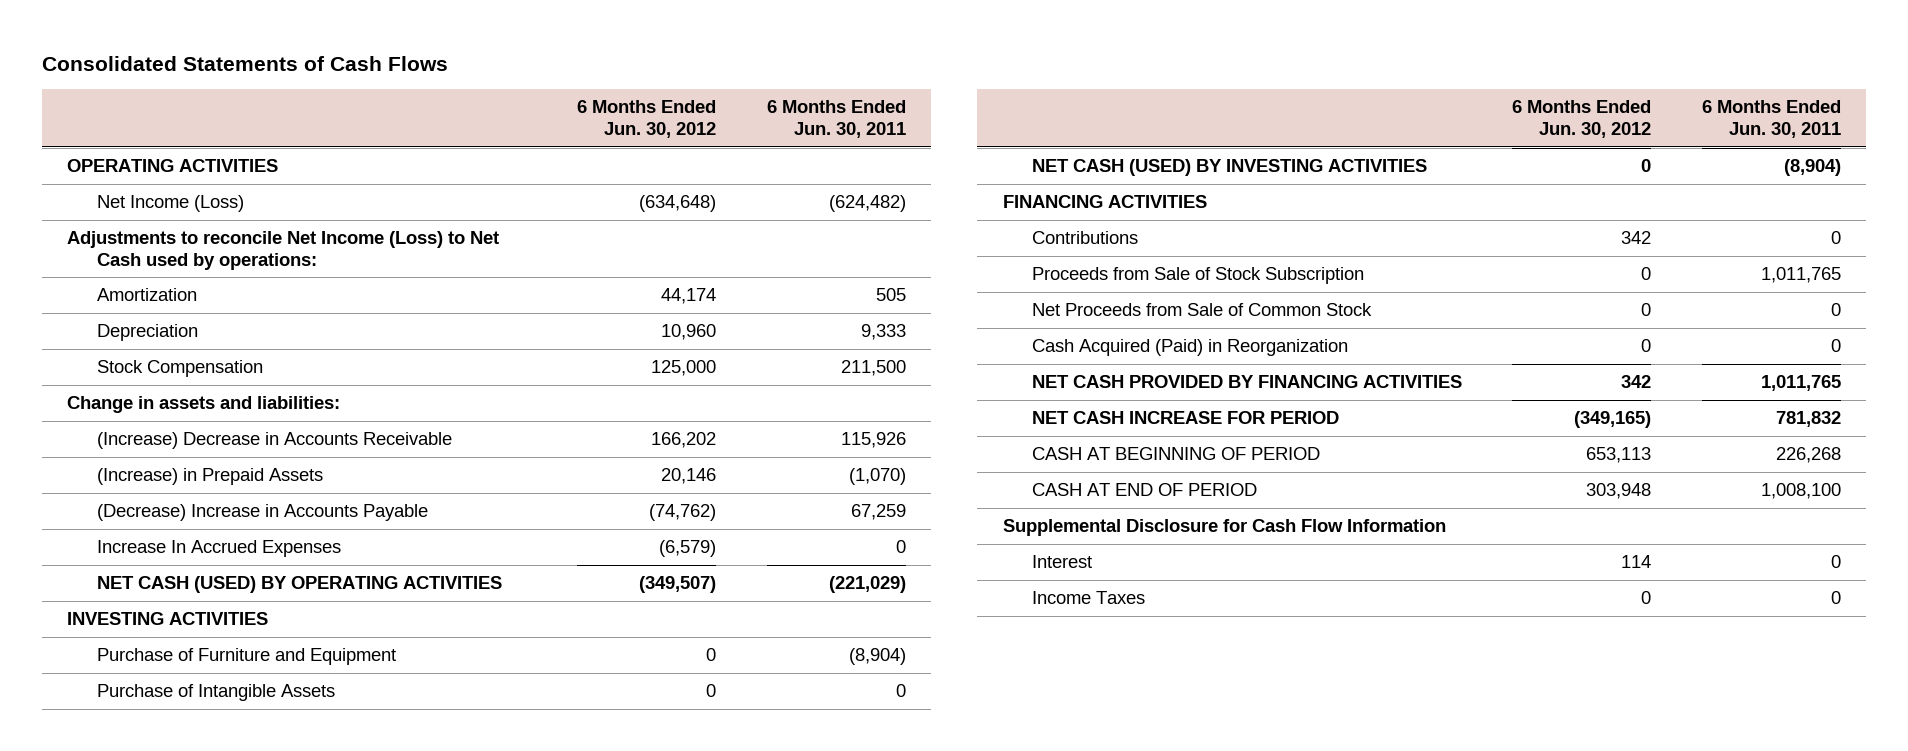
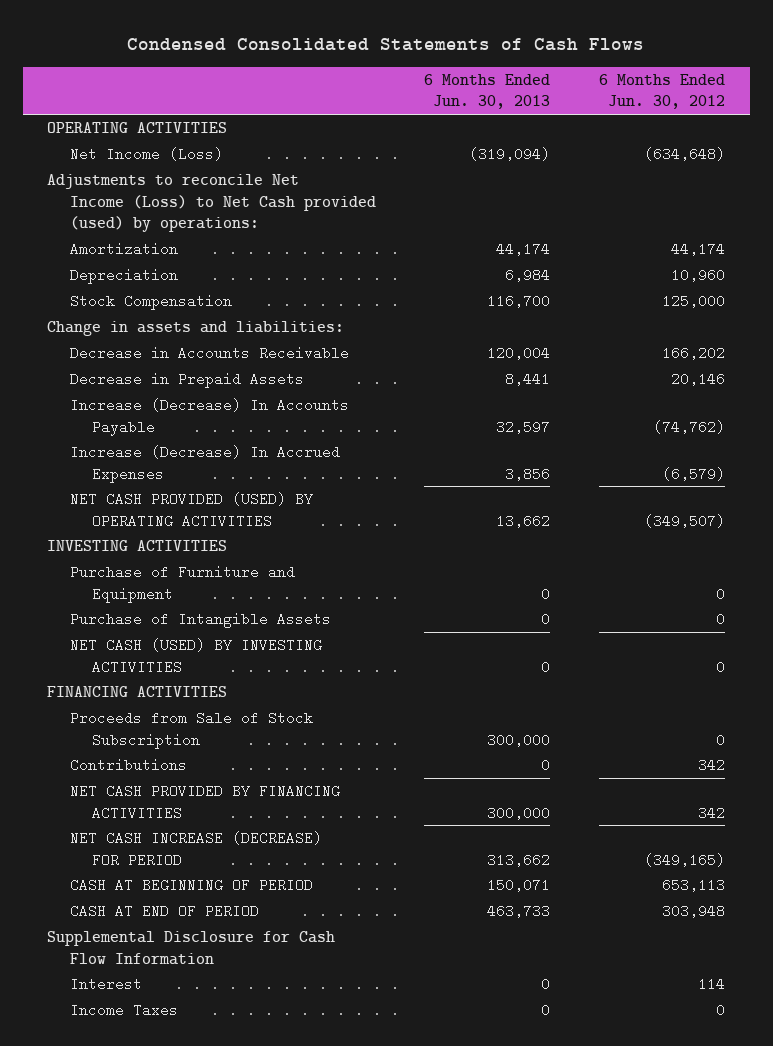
[42,55,449,71] Consolidated Statements of Cash Flows -> [127,37,645,51] Condensed Consolidated Statements of Cash Flows
[766,100,906,139] 6 Months Ended Jun. 30, 2011 -> none
none -> [424,74,551,110] 6 Months Ended Jun. 30, 2013
[67,231,500,270] Adjustments to reconcile Net Income (Loss) to Net Cash used by operations: -> [47,174,376,232] Adjustments to reconcile Net Income (Loss) to Net Cash provided (used) by operations:
[96,432,452,450] (Increase) Decrease in Accounts Receivable -> [69,346,349,361] Decrease in Accounts Receivable
[96,468,323,486] (Increase) in Prepaid Assets -> [69,372,304,389] Decrease in Prepaid Assets
[96,504,428,522] (Decrease) Increase in Accounts Payable -> [69,398,349,436] Increase (Decrease) In Accounts Payable
[96,540,341,558] Increase In Accrued Expenses -> [69,445,340,483] Increase (Decrease) In Accrued Expenses
[96,576,502,594] NET CASH (USED) BY OPERATING ACTIVITIES -> [69,492,313,528] NET CASH PROVIDED (USED) BY OPERATING ACTIVITIES
[1031,303,1372,317] Net Proceeds from Sale of Common Stock -> none
[1031,339,1348,357] Cash Acquired (Paid) in Reorganization -> none
[1031,231,1138,245] Contributions -> [69,758,187,773] Contributions
[1031,411,1339,425] NET CASH INCREASE FOR PERIOD -> [69,831,322,867] NET CASH INCREASE (DECREASE) FOR PERIOD

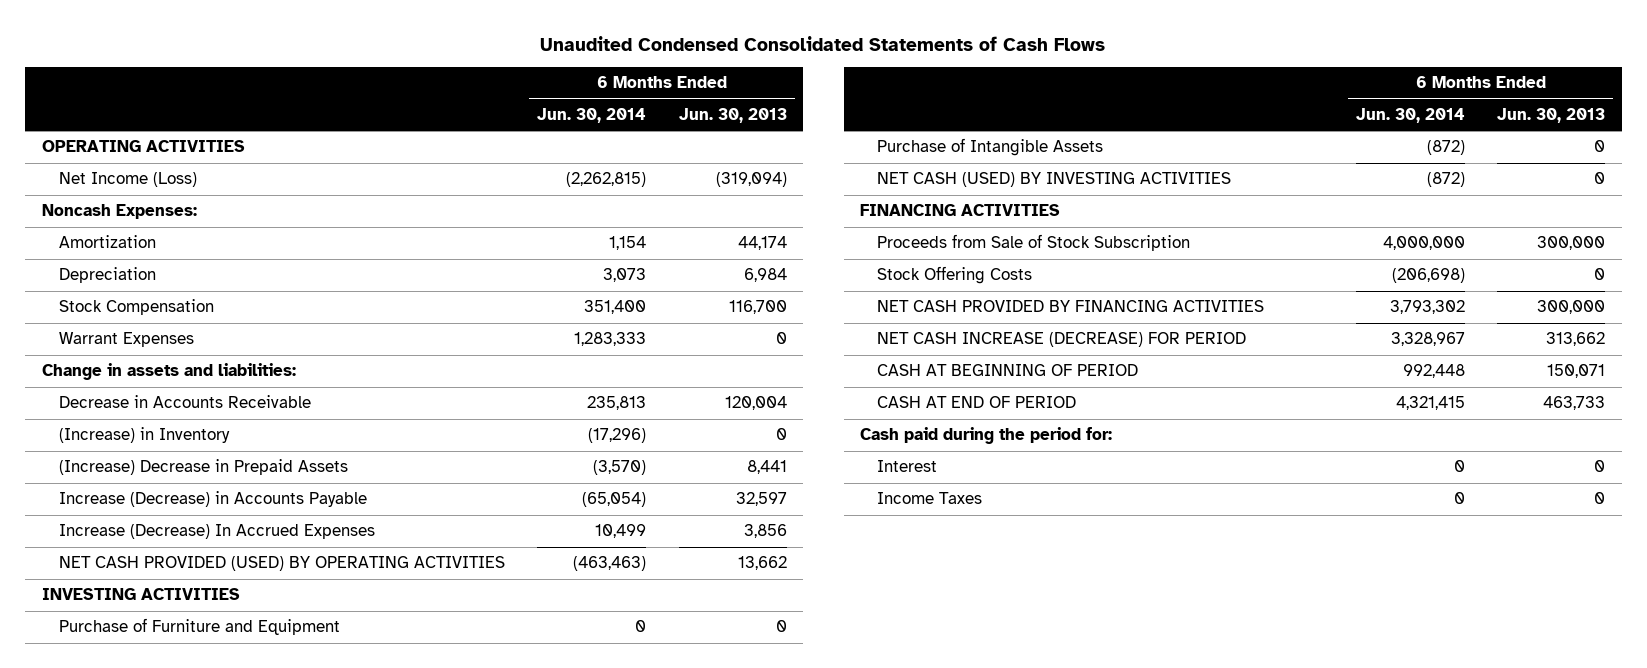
[127,37,645,51] Condensed Consolidated Statements of Cash Flows -> [540,35,1106,51] Unaudited Condensed Consolidated Statements of Cash Flows
[599,74,726,110] 6 Months Ended Jun. 30, 2012 -> none
none -> [537,107,647,123] Jun. 30, 2014
[47,174,376,232] Adjustments to reconcile Net Income (Loss) to Net Cash provided (used) by operations: -> none
none -> [41,204,197,220] Noncash Expenses:
none -> [58,332,194,348] Warrant Expenses
none -> [58,427,230,444] (Increase) in Inventory
[69,372,304,389] Decrease in Prepaid Assets -> [58,459,348,476] (Increase) Decrease in Prepaid Assets
[69,398,349,436] Increase (Decrease) In Accounts Payable -> [58,491,367,508] Increase (Decrease) in Accounts Payable
[69,758,187,773] Contributions -> none
none -> [877,266,1033,285] Stock Offering Costs
[47,931,336,965] Supplemental Disclosure for Cash Flow Information -> none
none -> [860,427,1113,445] Cash paid during the period for:

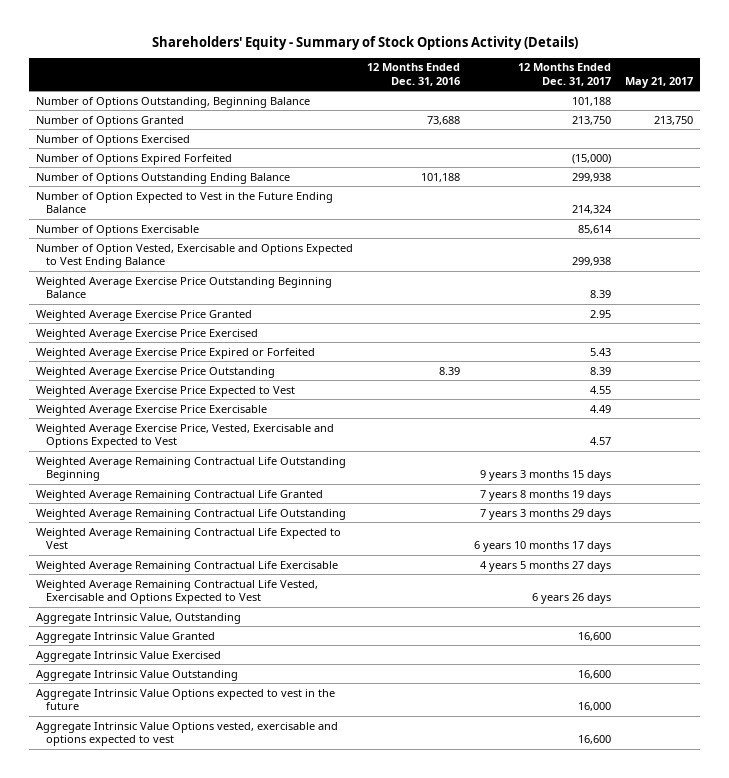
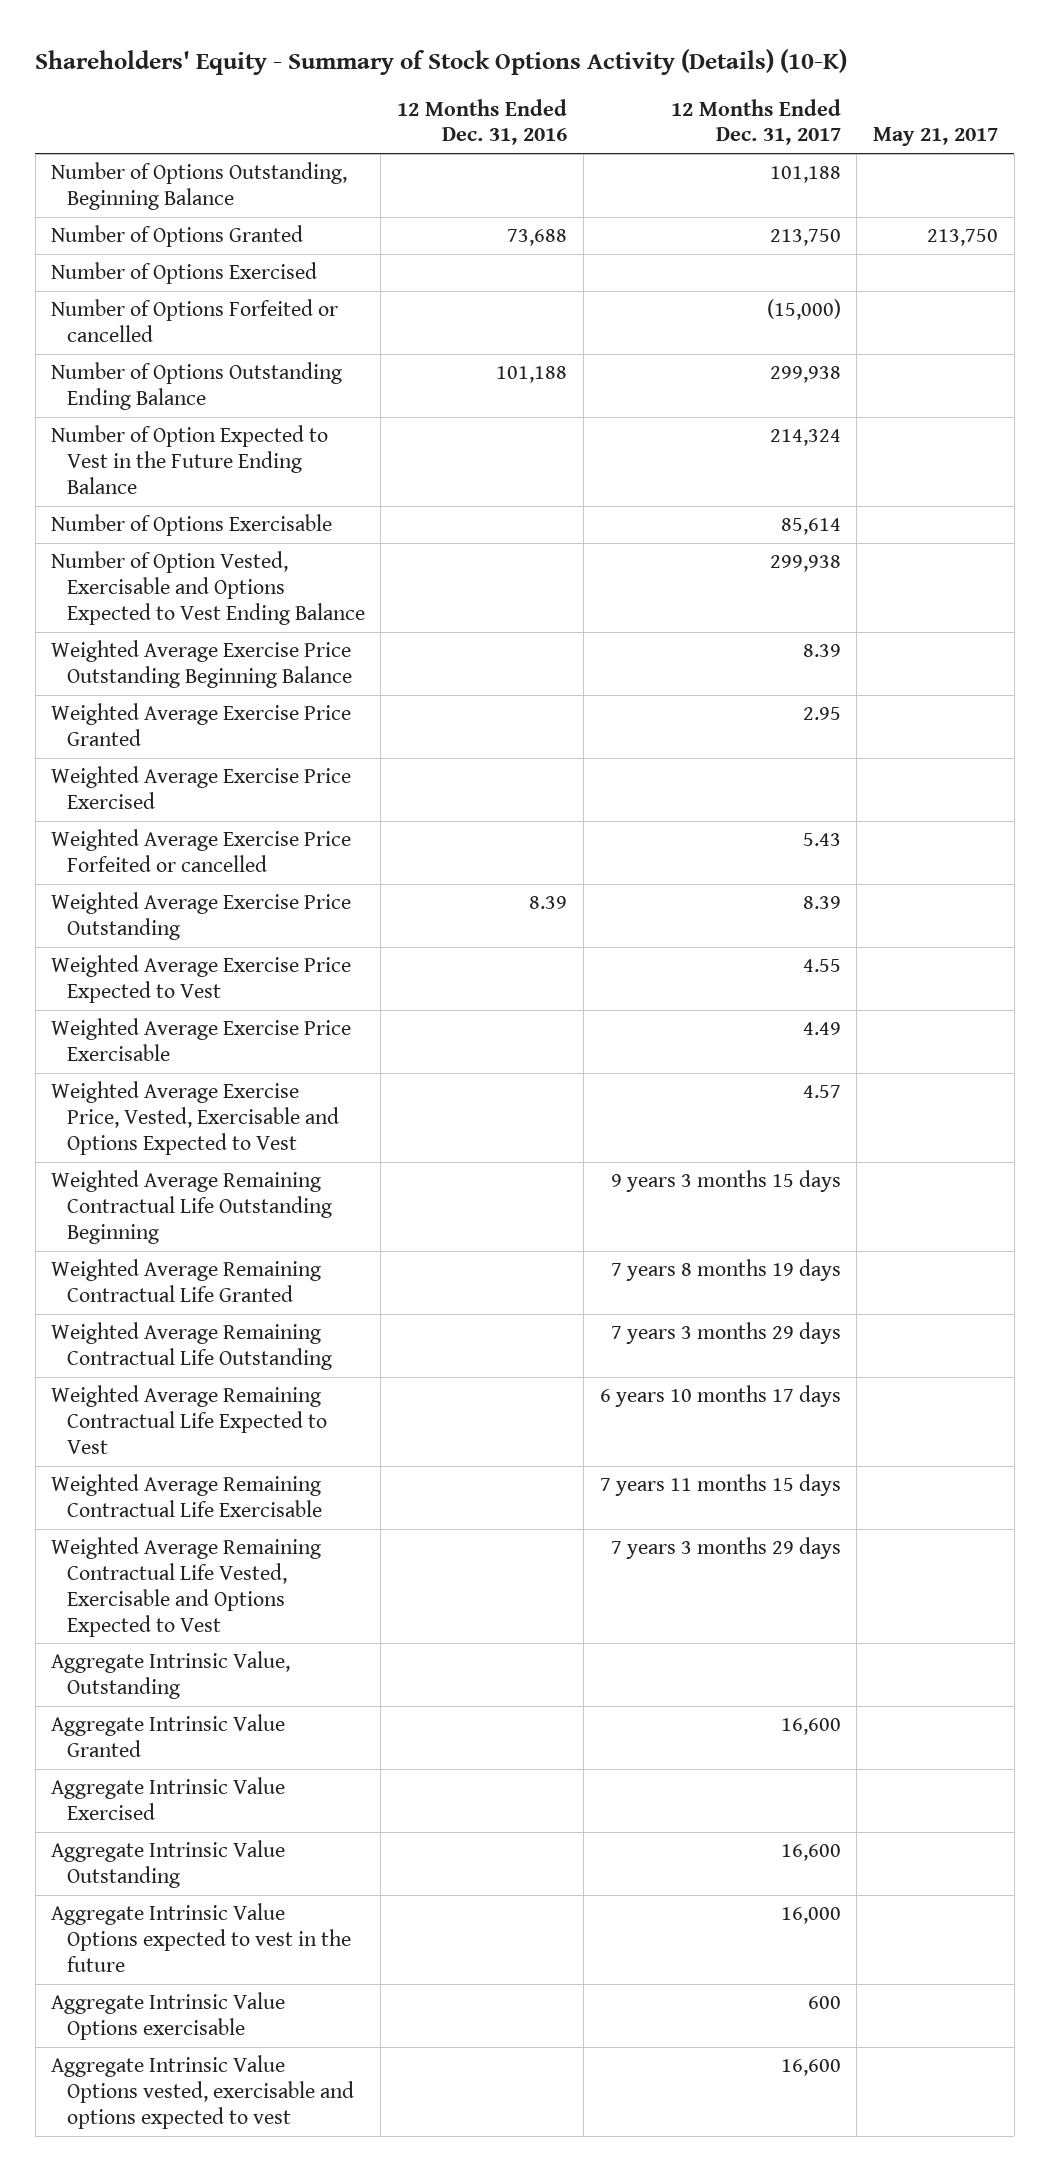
[151,35,578,50] Shareholders' Equity - Summary of Stock Options Activity (Details) -> [35,48,848,75] Shareholders' Equity - Summary of Stock Options Activity (Details) (10-K)
[36,153,233,165] Number of Options Expired Forfeited -> [51,299,339,343] Number of Options Forfeited or cancelled
[36,347,316,359] Weighted Average Exercise Price Expired or Forfeited -> [51,829,352,873] Weighted Average Exercise Price Forfeited or cancelled
[480,560,612,572] 4 years 5 months 27 days -> [599,1474,841,1497] 7 years 11 months 15 days
[532,593,612,605] 6 years 26 days -> [610,1537,841,1560] 7 years 3 months 29 days
none -> [51,1992,286,2041] Aggregate Intrinsic Value Options exercisable

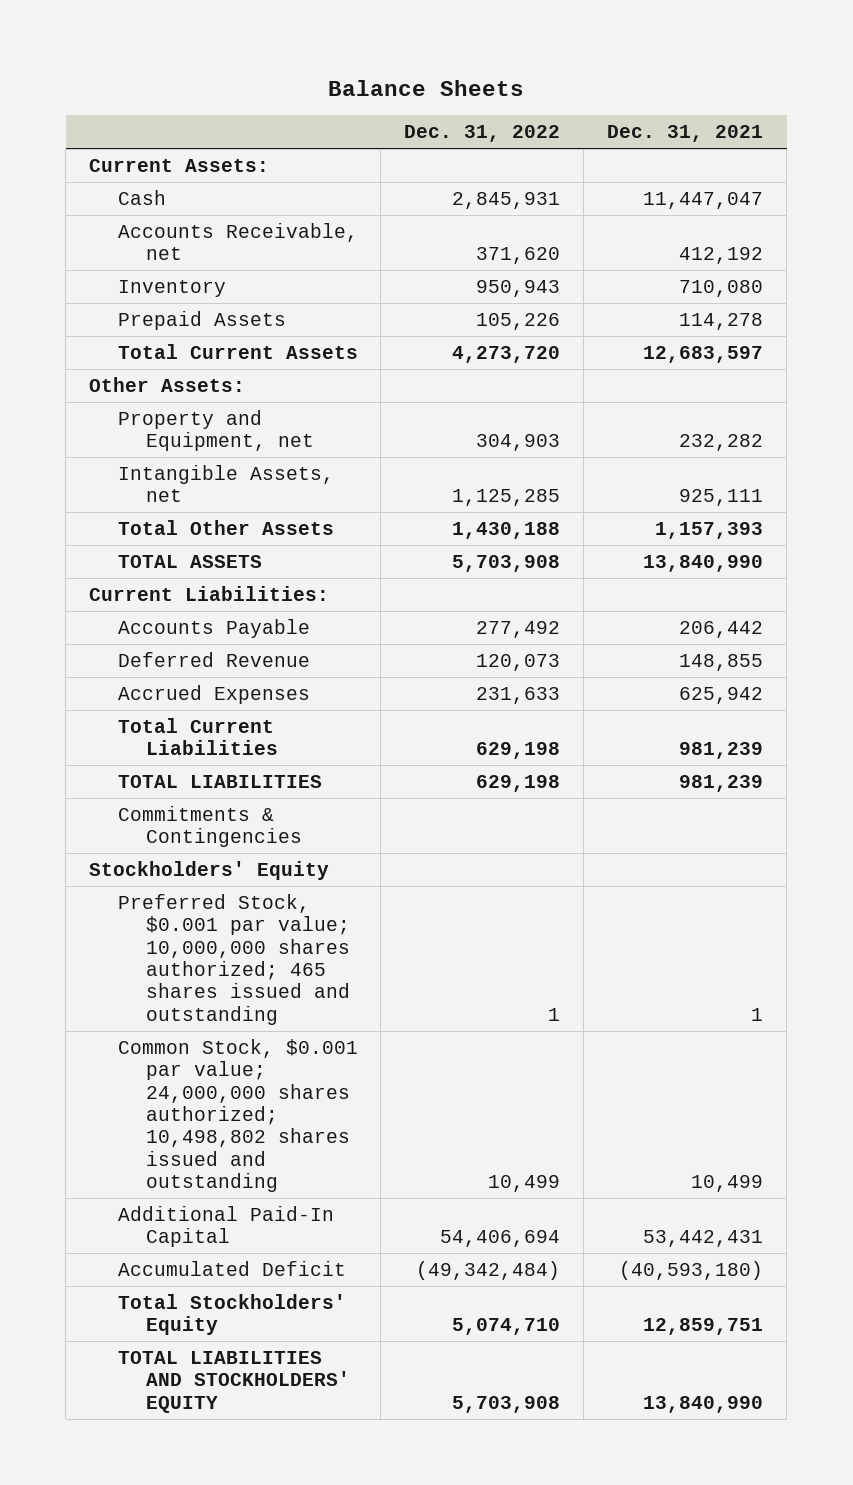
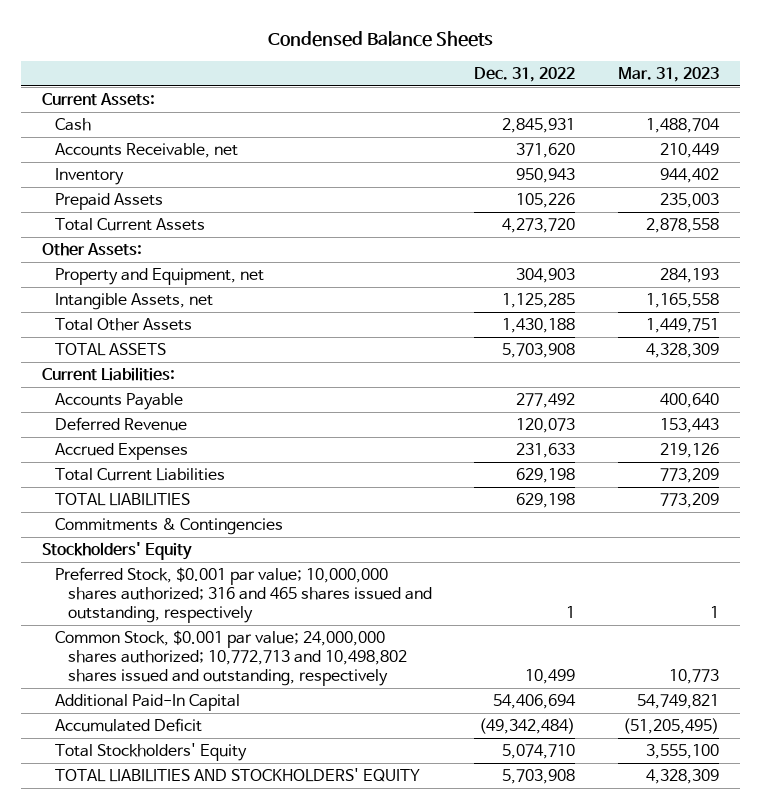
[328,80,525,97] Balance Sheets -> [268,31,494,48] Condensed Balance Sheets
[607,125,764,143] Dec. 31, 2021 -> none
none -> [617,67,719,83] Mar. 31, 2023
[117,893,350,1025] Preferred Stock, $0.001 par value; 10,000,000 shares authorized; 465 shares issued and outstanding -> [55,567,432,624] Preferred Stock, $0.001 par value; 10,000,000 shares authorized; 316 and 465 shares issued and outstanding, respectively
[117,1038,358,1193] Common Stock, $0.001 par value; 24,000,000 shares authorized; 10,498,802 shares issued and outstanding -> [55,630,407,687] Common Stock, $0.001 par value; 24,000,000 shares authorized; 10,772,713 and 10,498,802 shares issued and outstanding, respectively

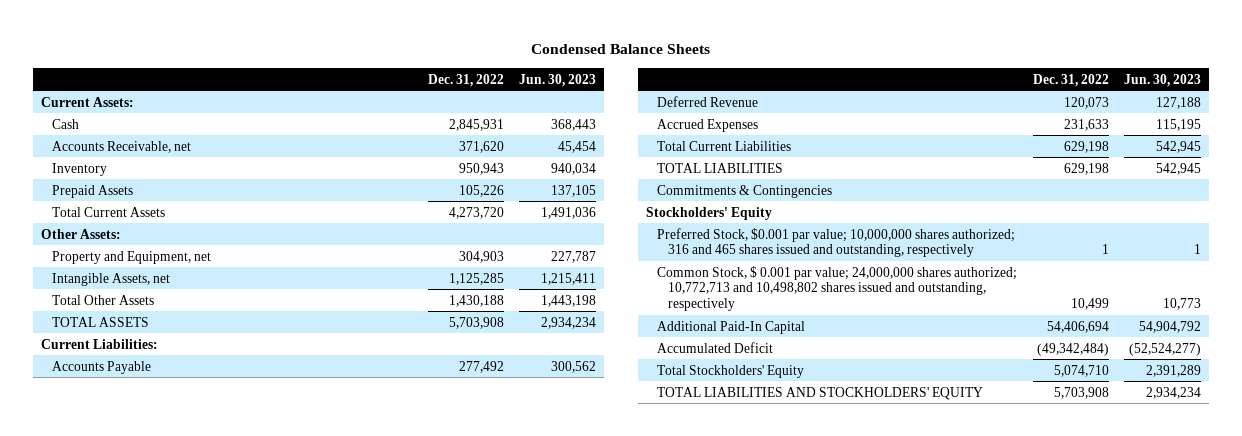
[617,67,719,83] Mar. 31, 2023 -> none
none -> [519,73,597,87] Jun. 30, 2023
[55,630,407,687] Common Stock, $0.001 par value; 24,000,000 shares authorized; 10,772,713 and 10,498,802 shares issued and outstanding, respectively -> [657,265,1018,312] Common Stock, $ 0.001 par value; 24,000,000 shares authorized; 10,772,713 and 10,498,802 shares issued and outstanding, respectively

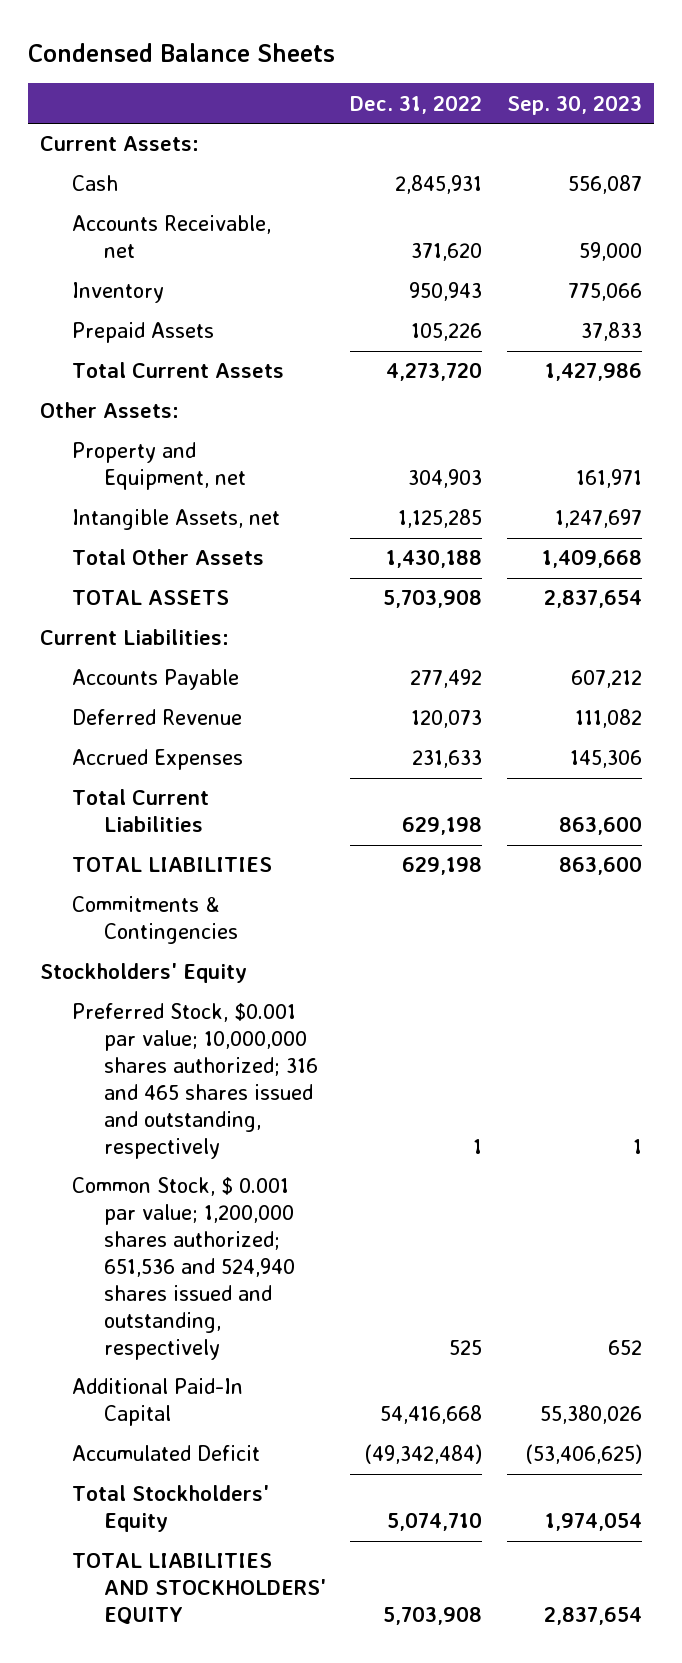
[519,73,597,87] Jun. 30, 2023 -> none
none -> [507,94,643,115] Sep. 30, 2023
[657,265,1018,312] Common Stock, $ 0.001 par value; 24,000,000 shares authorized; 10,772,713 and 10,498,802 shares issued and outstanding, respectively -> [71,1177,295,1360] Common Stock, $ 0.001 par value; 1,200,000 shares authorized; 651,536 and 524,940 shares issued and outstanding, respectively
[1070,298,1109,311] 10,499 -> [449,1339,483,1355] 525
[1046,320,1109,333] 54,406,694 -> [380,1405,483,1425] 54,416,668

